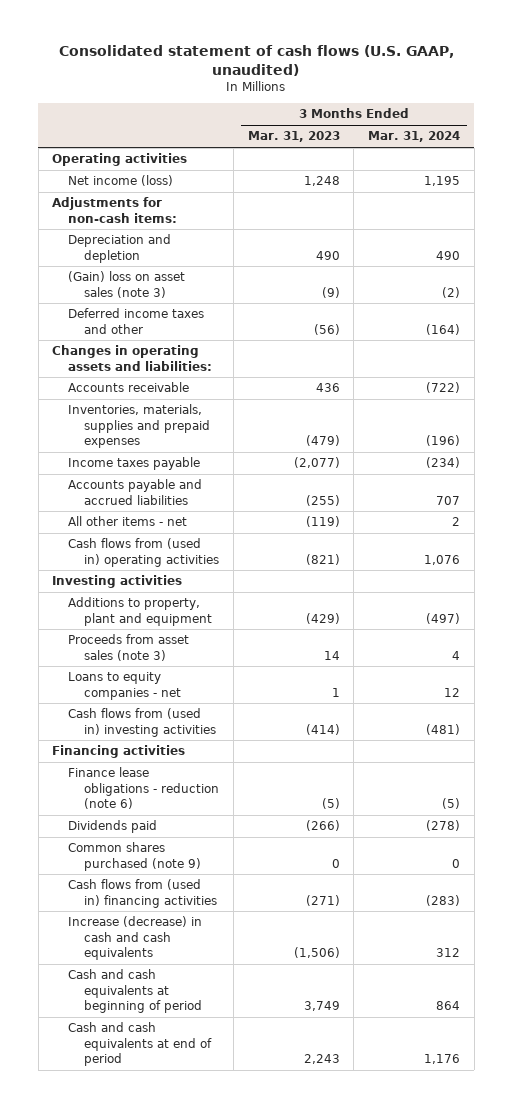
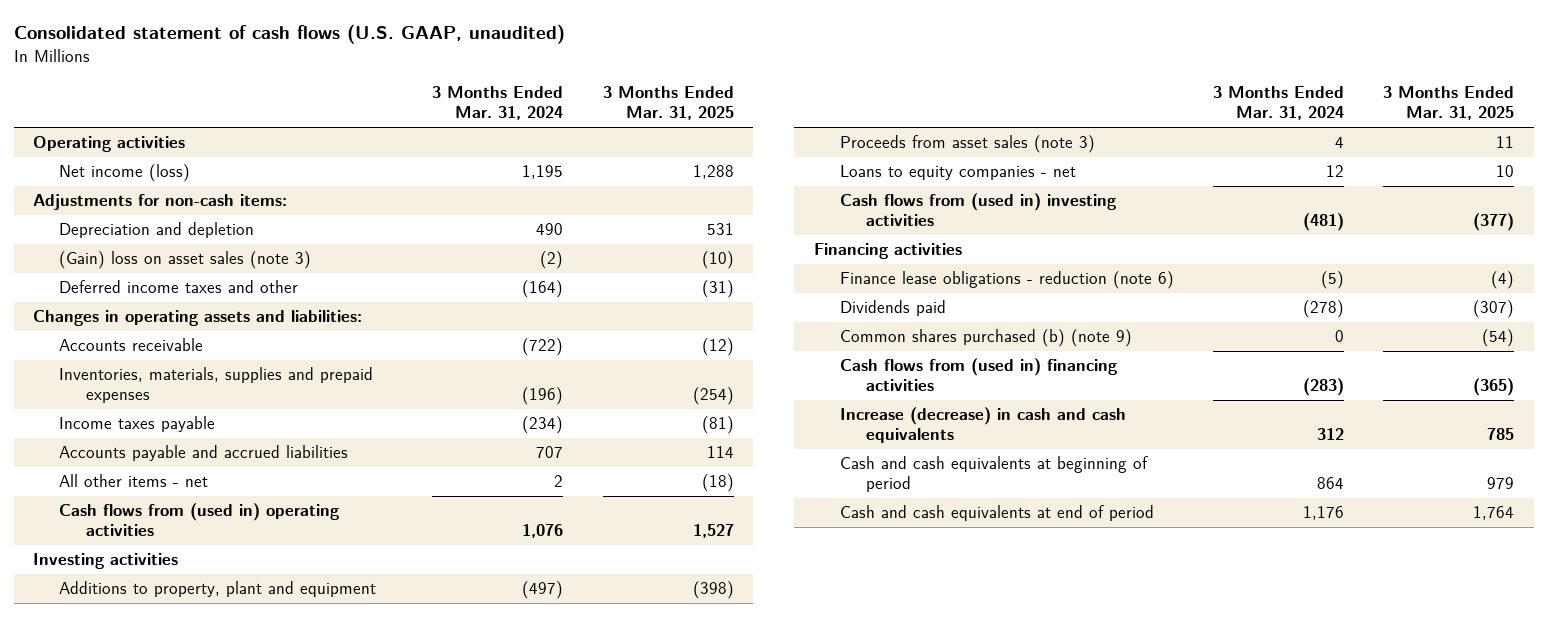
[247,131,340,143] Mar. 31, 2023 -> none
none -> [602,86,734,121] 3 Months Ended Mar. 31, 2025
[68,842,202,871] Common shares purchased (note 9) -> [840,329,1133,348] Common shares purchased (b) (note 9)

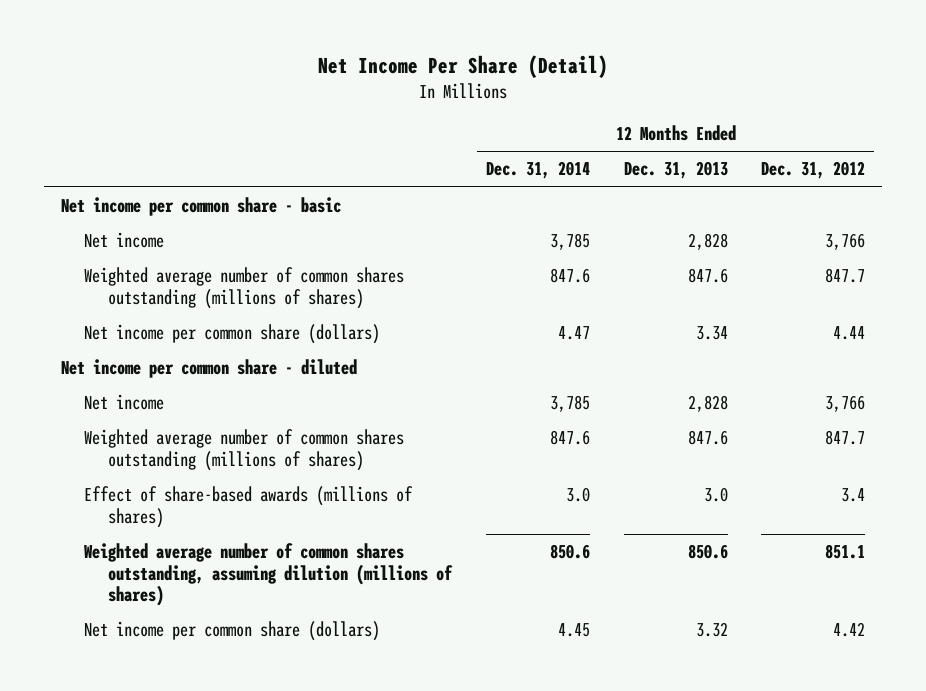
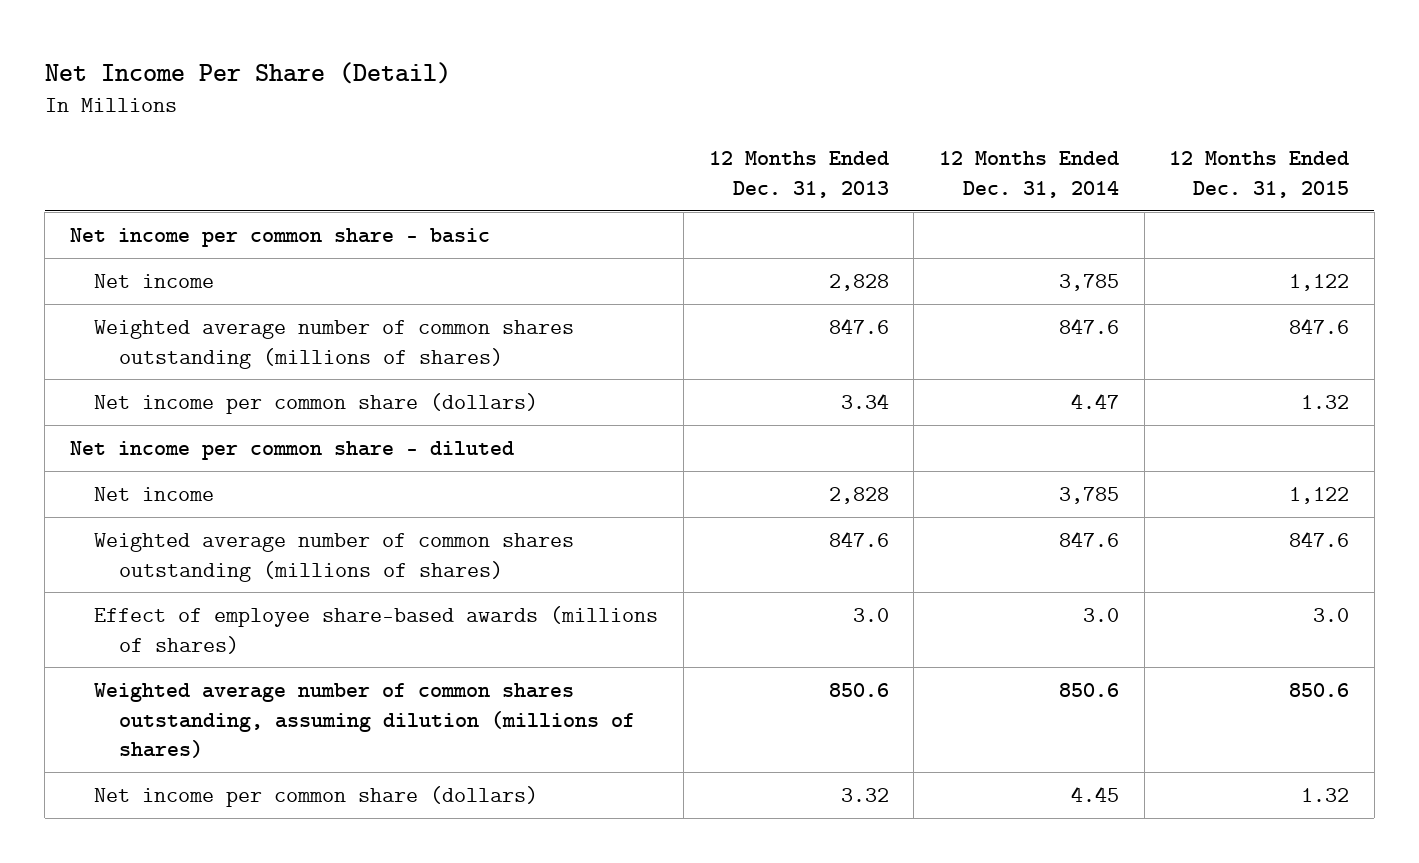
[761,161,866,180] Dec. 31, 2012 -> none
none -> [1169,151,1350,198] 12 Months Ended Dec. 31, 2015
[84,486,414,528] Effect of share-based awards (millions of shares) -> [94,605,659,654] Effect of employee share-based awards (millions of shares)

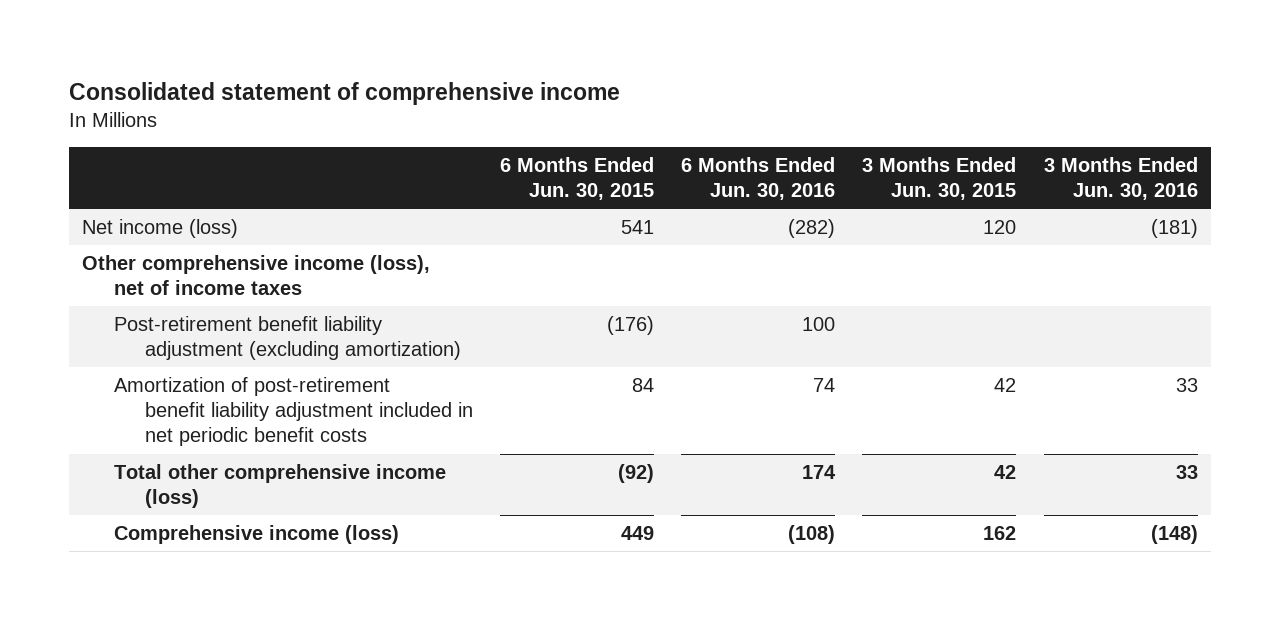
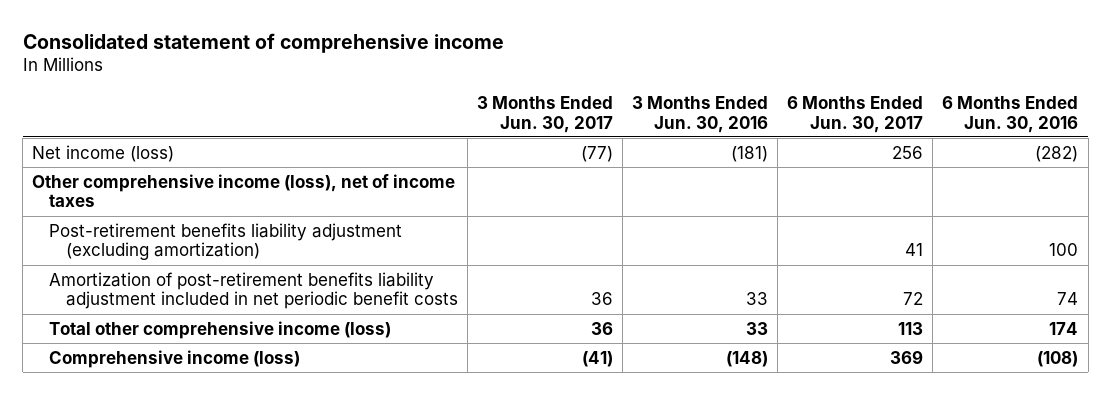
[500,156,655,200] 6 Months Ended Jun. 30, 2015 -> none
[862,156,1017,200] 3 Months Ended Jun. 30, 2015 -> none
none -> [477,95,614,133] 3 Months Ended Jun. 30, 2017
none -> [787,95,924,133] 6 Months Ended Jun. 30, 2017
[113,316,461,361] Post-retirement benefit liability adjustment (excluding amortization) -> [49,222,403,261] Post-retirement benefits liability adjustment (excluding amortization)
[113,377,473,447] Amortization of post-retirement benefit liability adjustment included in net periodic benefit costs -> [49,271,458,310] Amortization of post-retirement benefits liability adjustment included in net periodic benefit costs

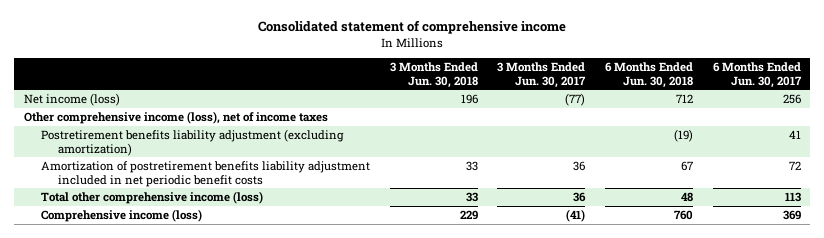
[632,95,769,133] 3 Months Ended Jun. 30, 2016 -> none
[942,95,1079,133] 6 Months Ended Jun. 30, 2016 -> none
none -> [389,61,478,88] 3 Months Ended Jun. 30, 2018
none -> [604,61,693,88] 6 Months Ended Jun. 30, 2018
[49,222,403,261] Post-retirement benefits liability adjustment (excluding amortization) -> [40,128,344,156] Postretirement benefits liability adjustment (excluding amortization)
[49,271,458,310] Amortization of post-retirement benefits liability adjustment included in net periodic benefit costs -> [40,160,370,187] Amortization of postretirement benefits liability adjustment included in net periodic benefit costs

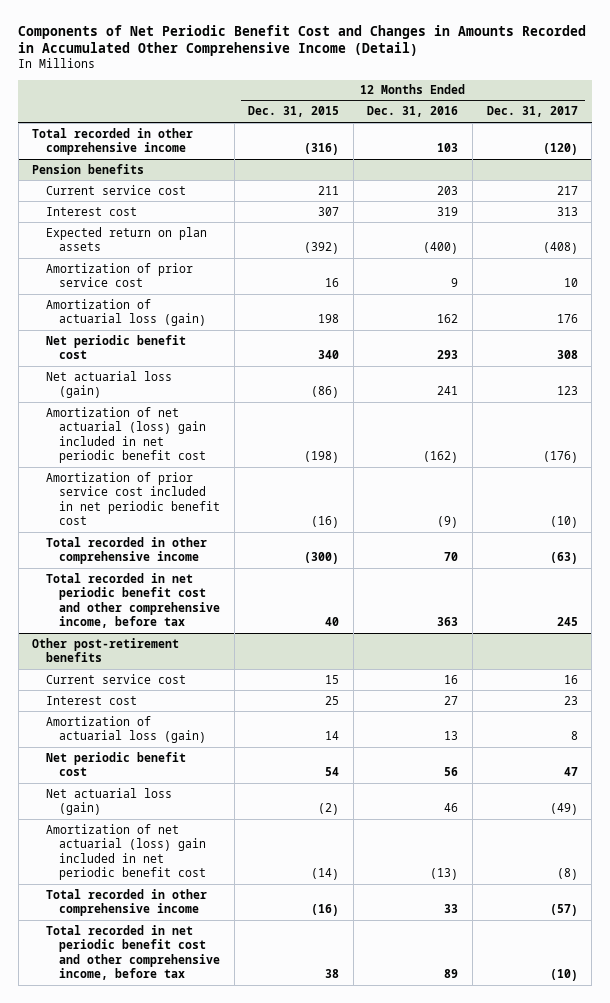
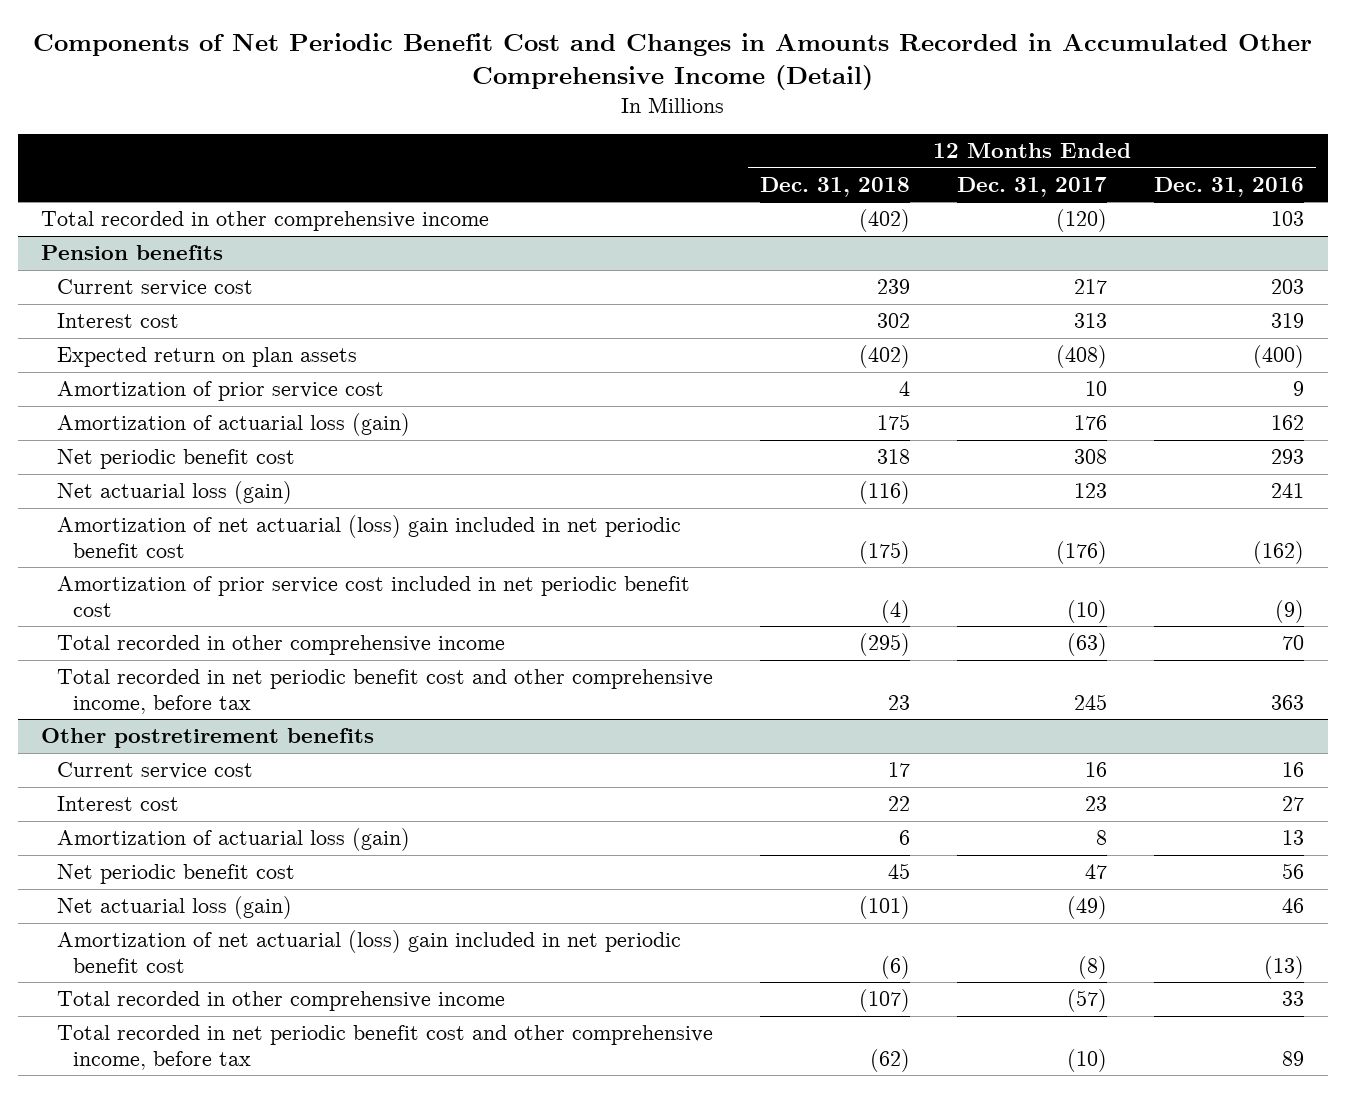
[248,106,340,118] Dec. 31, 2015 -> none
none -> [760,176,911,197] Dec. 31, 2018
[32,637,180,663] Other post-retirement benefits -> [41,728,375,749] Other postretirement benefits

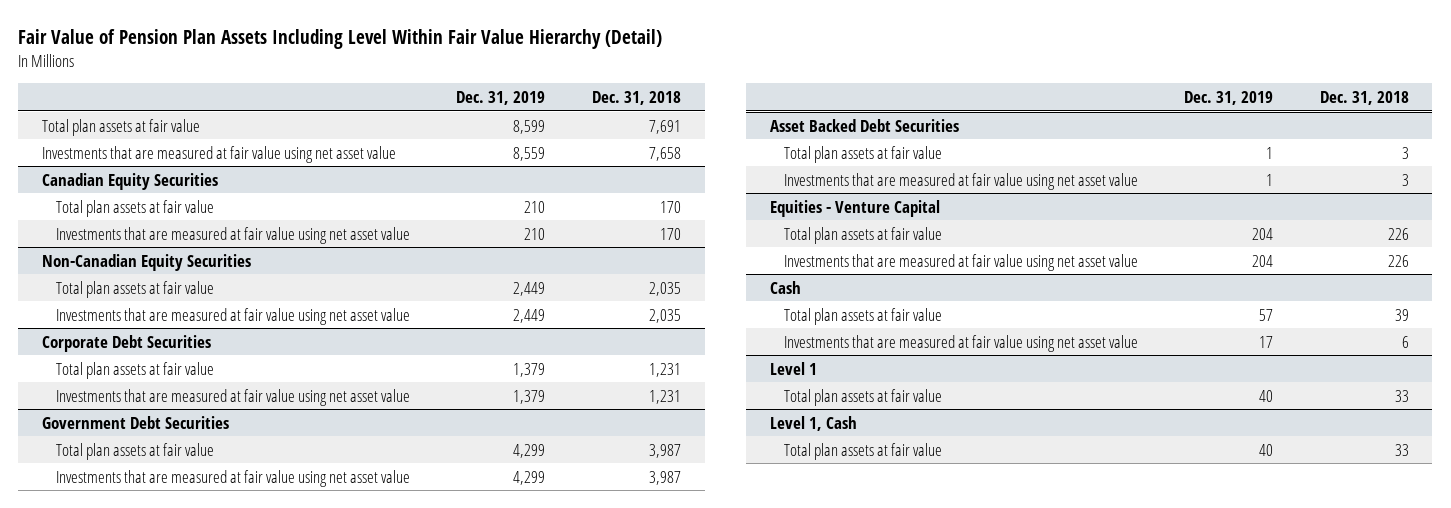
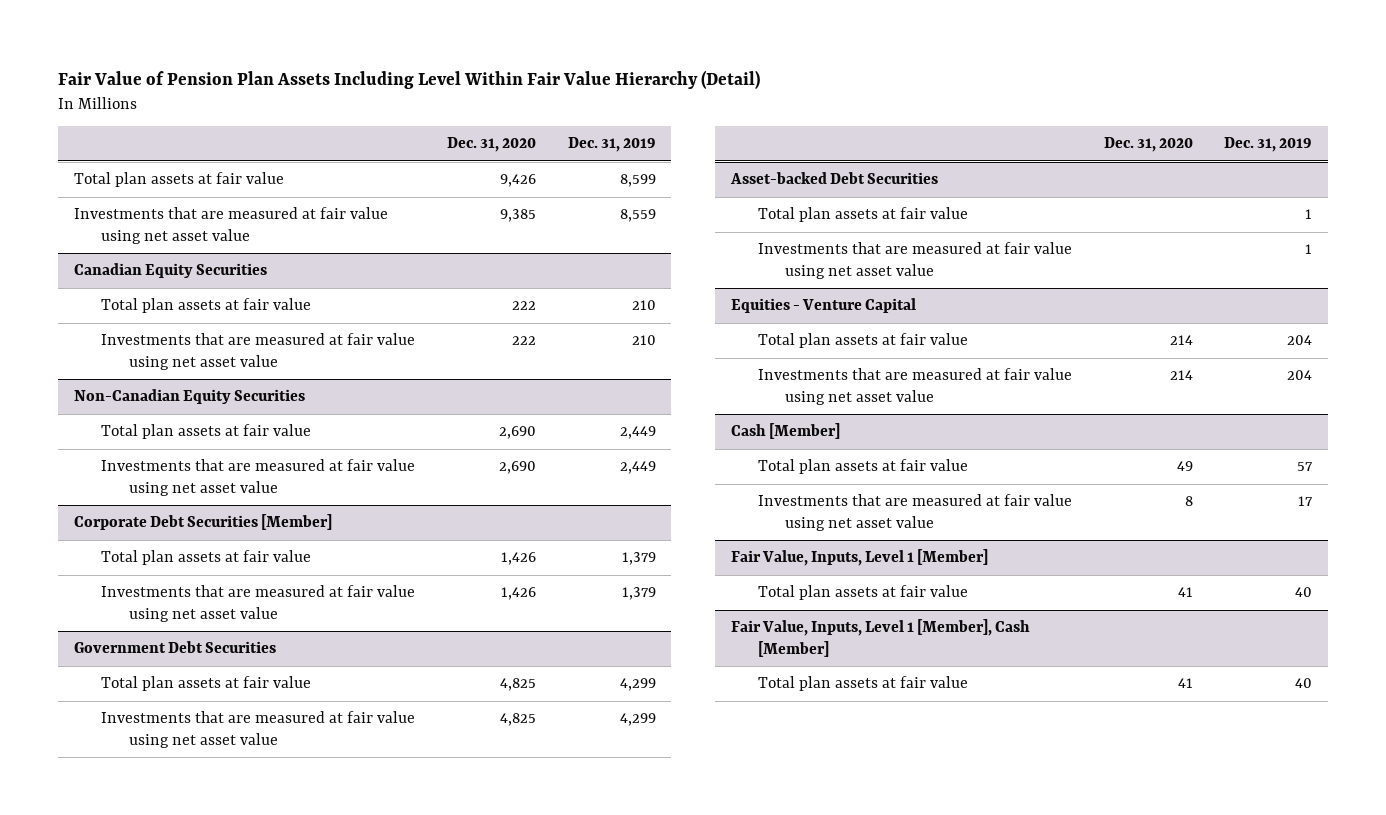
[592,91,682,106] Dec. 31, 2018 -> none
none -> [446,137,536,153] Dec. 31, 2020
[41,334,211,352] Corporate Debt Securities -> [74,514,333,531] Corporate Debt Securities [Member]
[769,118,959,132] Asset Backed Debt Securities -> [729,172,938,185] Asset-backed Debt Securities
[769,280,801,294] Cash -> [730,423,840,440] Cash [Member]
[769,361,817,375] Level 1 -> [730,549,988,567] Fair Value, Inputs, Level 1 [Member]
[769,415,857,431] Level 1, Cash -> none
none -> [730,619,1030,658] Fair Value, Inputs, Level 1 [Member], Cash [Member]

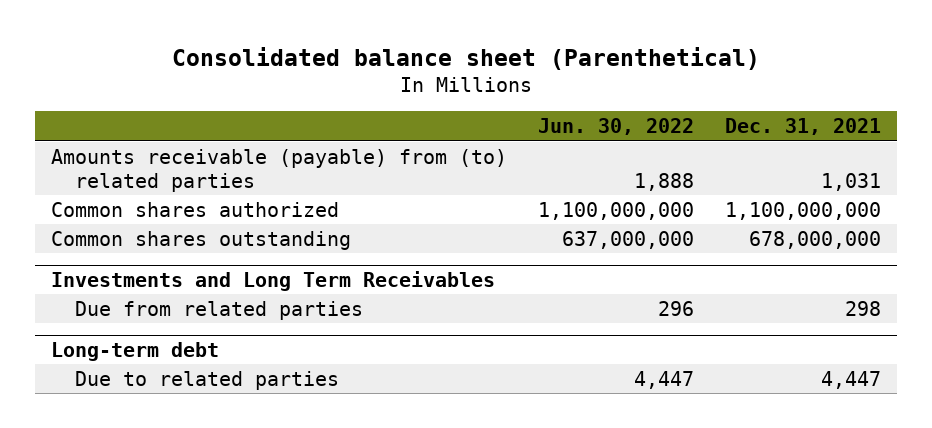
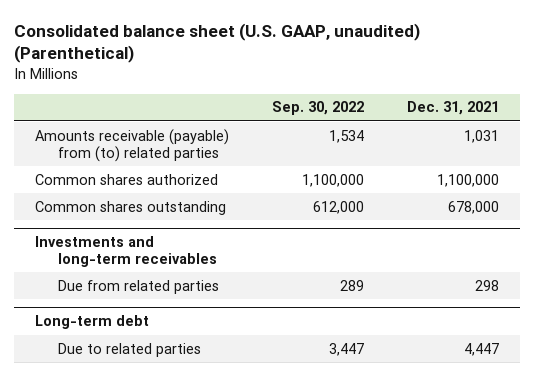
[171,46,760,70] Consolidated balance sheet (Parenthetical) -> [13,22,420,64] Consolidated balance sheet (U.S. GAAP, unaudited) (Parenthetical)
[537,118,694,136] Jun. 30, 2022 -> none
none -> [272,101,365,116] Sep. 30, 2022
[725,201,882,220] 1,100,000,000 -> [437,173,500,187] 1,100,000
[749,230,882,249] 678,000,000 -> [448,200,500,214] 678,000
[50,270,495,291] Investments and Long Term Receivables -> [35,236,218,268] Investments and long-term receivables

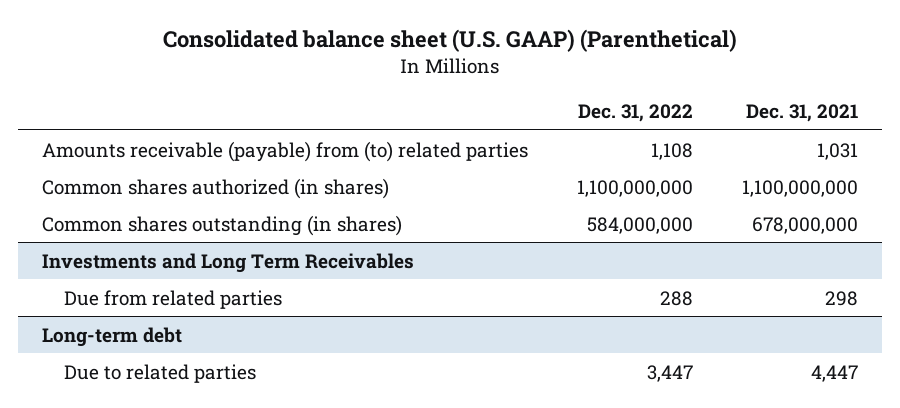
[13,22,420,64] Consolidated balance sheet (U.S. GAAP, unaudited) (Parenthetical) -> [162,29,737,53] Consolidated balance sheet (U.S. GAAP) (Parenthetical)
[272,101,365,116] Sep. 30, 2022 -> none
none -> [577,103,693,122] Dec. 31, 2022
[35,173,219,185] Common shares authorized -> [41,177,389,199] Common shares authorized (in shares)
[437,173,500,187] 1,100,000 -> [741,179,858,197] 1,100,000,000
[35,200,227,215] Common shares outstanding -> [41,214,402,236] Common shares outstanding (in shares)
[448,200,500,214] 678,000 -> [751,216,858,234] 678,000,000
[35,236,218,268] Investments and long-term receivables -> [41,252,414,273] Investments and Long Term Receivables

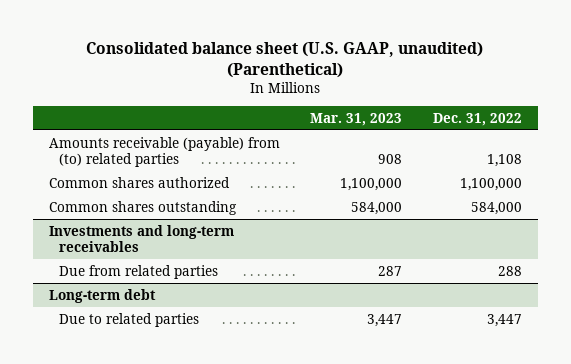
[162,29,737,53] Consolidated balance sheet (U.S. GAAP) (Parenthetical) -> [86,41,484,78] Consolidated balance sheet (U.S. GAAP, unaudited) (Parenthetical)
[745,103,858,122] Dec. 31, 2021 -> none
none -> [310,112,403,126] Mar. 31, 2023
[41,177,389,199] Common shares authorized (in shares) -> [48,176,230,188] Common shares authorized
[576,179,693,197] 1,100,000,000 -> [460,177,523,191] 1,100,000
[41,214,402,236] Common shares outstanding (in shares) -> [48,200,237,215] Common shares outstanding
[586,216,693,234] 584,000,000 -> [471,201,523,215] 584,000
[41,252,414,273] Investments and Long Term Receivables -> [48,224,234,252] Investments and long-term receivables

